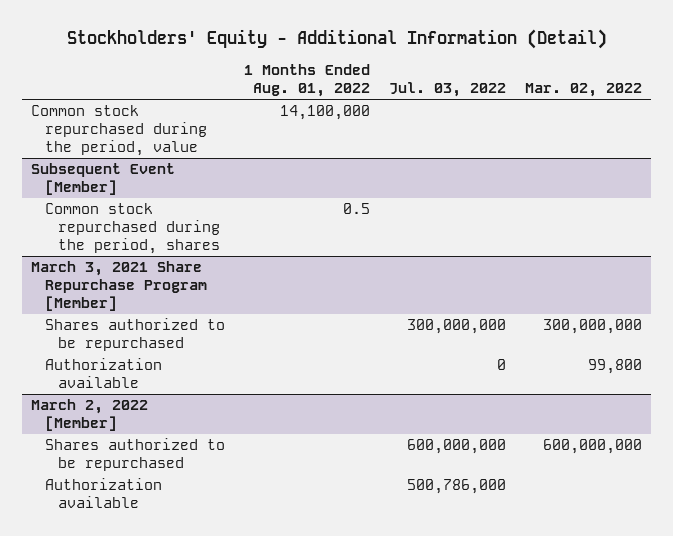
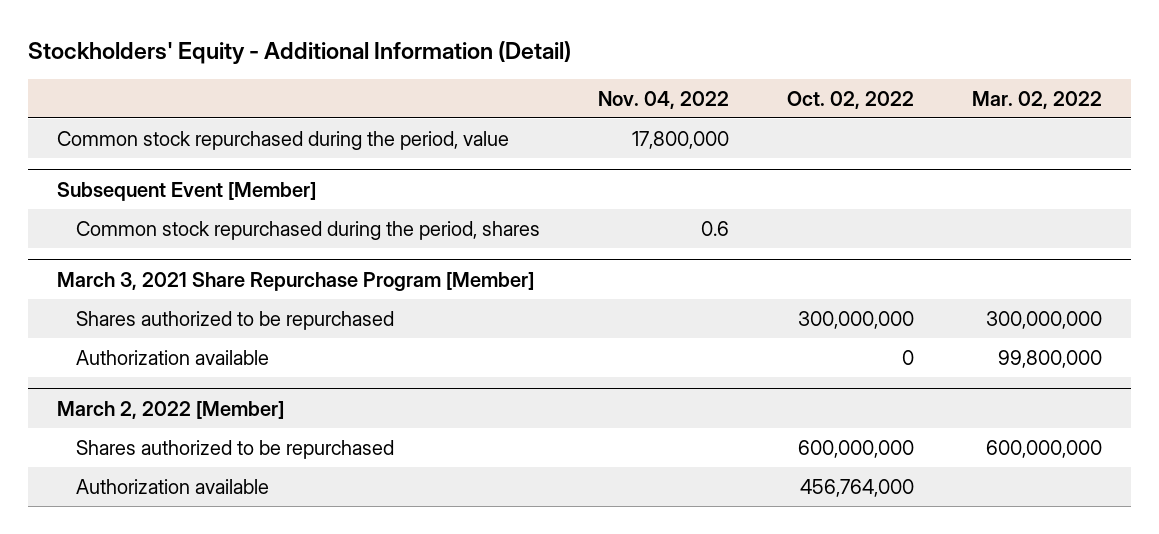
[243,64,370,98] 1 Months Ended Aug. 01, 2022 -> none
[388,82,506,98] Jul. 03, 2022 -> none
none -> [597,90,729,109] Nov. 04, 2022
none -> [786,90,914,109] Oct. 02, 2022
[587,359,642,375] 99,800 -> [998,349,1103,368] 99,800,000

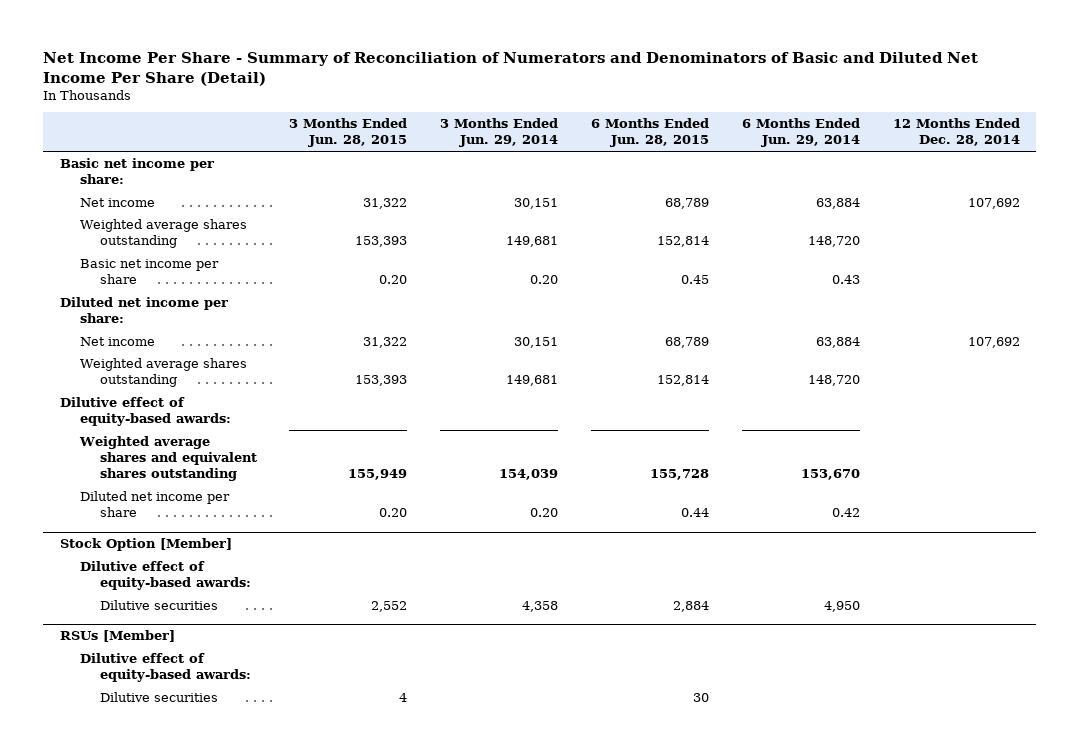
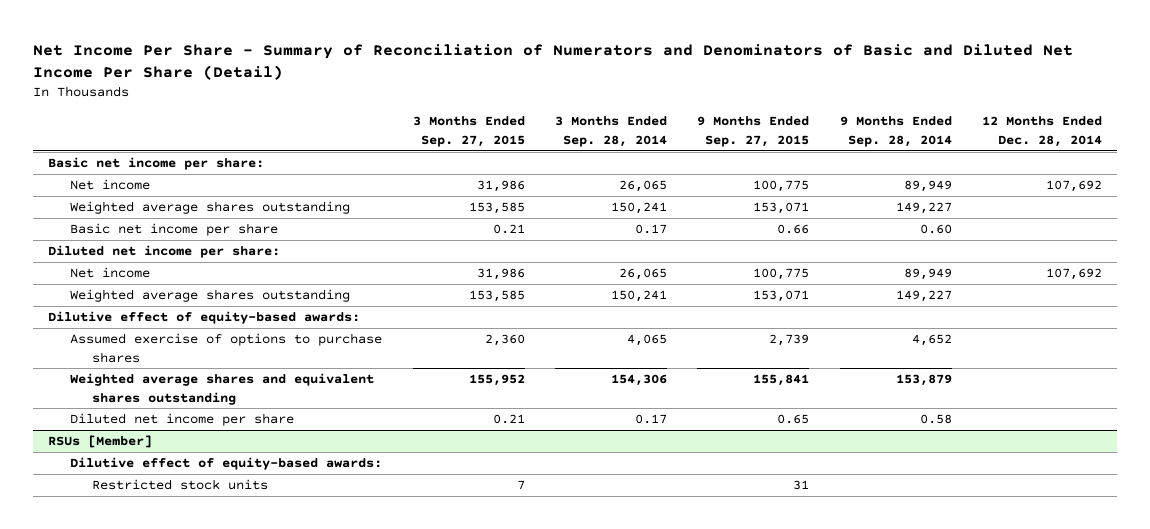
[289,118,408,148] 3 Months Ended Jun. 28, 2015 -> none
[440,118,559,148] 3 Months Ended Jun. 29, 2014 -> none
[590,118,709,148] 6 Months Ended Jun. 28, 2015 -> none
[741,118,860,148] 6 Months Ended Jun. 29, 2014 -> none
none -> [412,116,525,147] 3 Months Ended Sep. 27, 2015
none -> [554,116,667,147] 3 Months Ended Sep. 28, 2014
none -> [697,116,810,147] 9 Months Ended Sep. 27, 2015
none -> [839,116,952,147] 9 Months Ended Sep. 28, 2014
none -> [70,333,383,363] Assumed exercise of options to purchase shares
[59,537,232,551] Stock Option [Member] -> none
[79,560,251,591] Dilutive effect of equity-based awards: -> none
[99,599,218,610] Dilutive securities -> none
[99,691,218,702] Dilutive securities -> [92,479,269,491] Restricted stock units

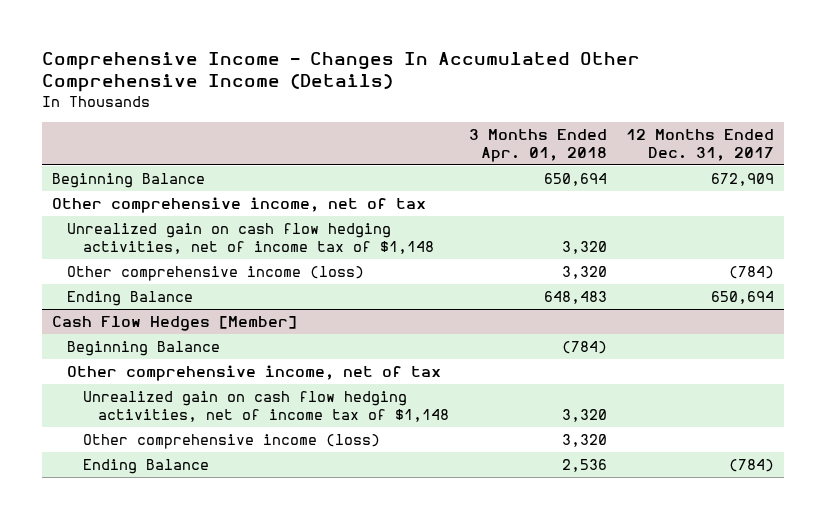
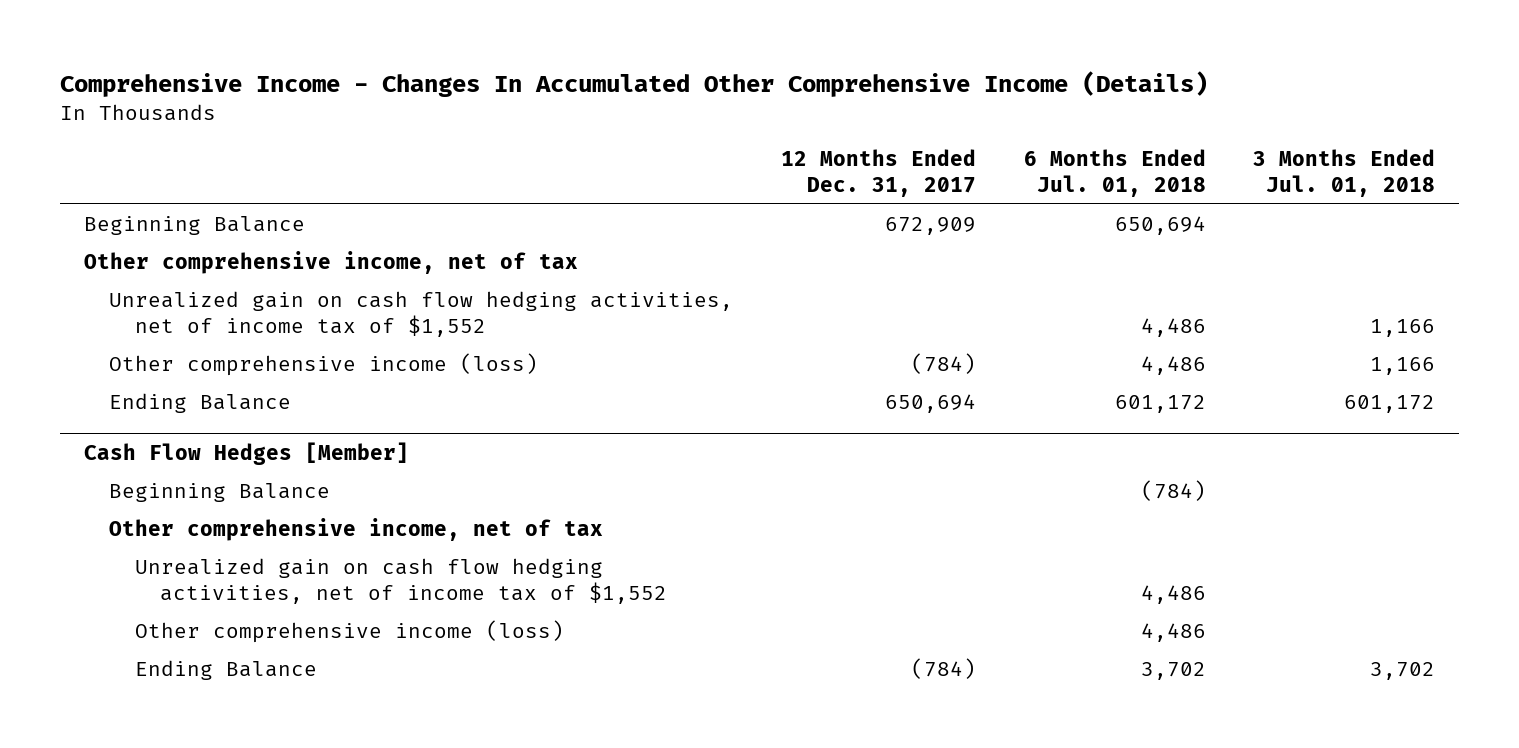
[468,129,607,162] 3 Months Ended Apr. 01, 2018 -> none
none -> [1023,149,1206,197] 6 Months Ended Jul. 01, 2018
none -> [1253,149,1436,197] 3 Months Ended Jul. 01, 2018
[67,223,434,254] Unrealized gain on cash flow hedging activities, net of income tax of $1,148 -> [109,291,734,337] Unrealized gain on cash flow hedging activities, net of income tax of $1,552
[82,391,449,422] Unrealized gain on cash flow hedging activities, net of income tax of $1,148 -> [134,558,668,604] Unrealized gain on cash flow hedging activities, net of income tax of $1,552

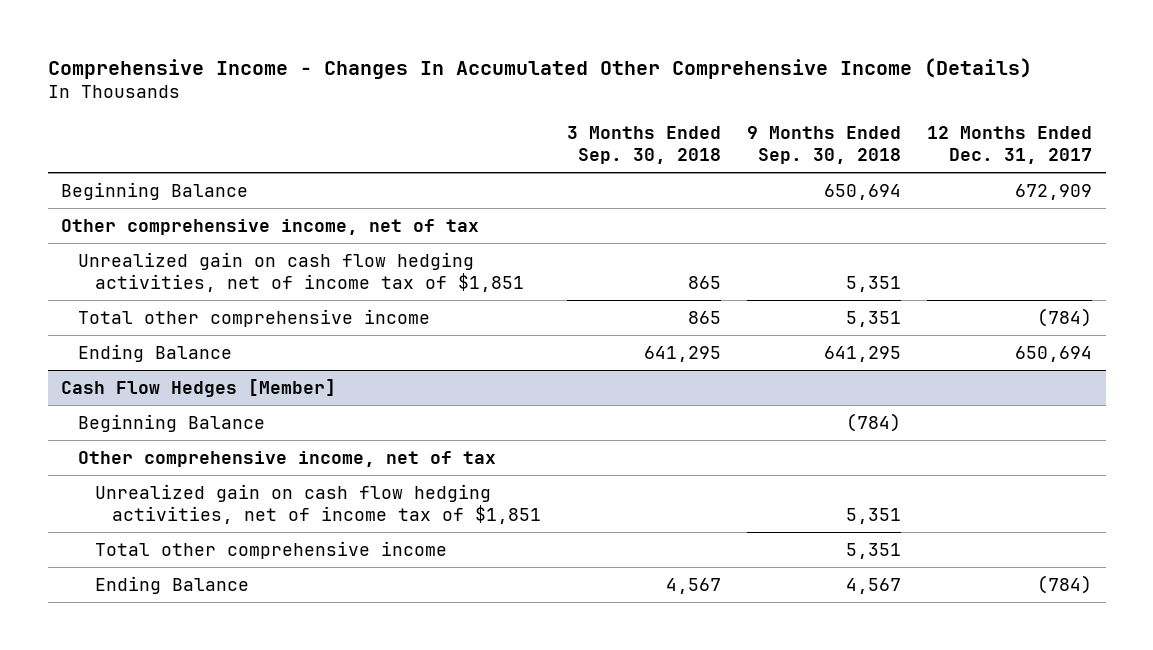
[1023,149,1206,197] 6 Months Ended Jul. 01, 2018 -> none
[1253,149,1436,197] 3 Months Ended Jul. 01, 2018 -> none
none -> [566,126,721,165] 3 Months Ended Sep. 30, 2018
none -> [747,126,902,165] 9 Months Ended Sep. 30, 2018
[109,291,734,337] Unrealized gain on cash flow hedging activities, net of income tax of $1,552 -> [77,251,524,292] Unrealized gain on cash flow hedging activities, net of income tax of $1,851
[109,353,539,377] Other comprehensive income (loss) -> [77,308,430,327] Total other comprehensive income
[134,558,668,604] Unrealized gain on cash flow hedging activities, net of income tax of $1,552 -> [94,483,541,524] Unrealized gain on cash flow hedging activities, net of income tax of $1,851
[134,620,564,644] Other comprehensive income (loss) -> [94,540,447,559] Total other comprehensive income

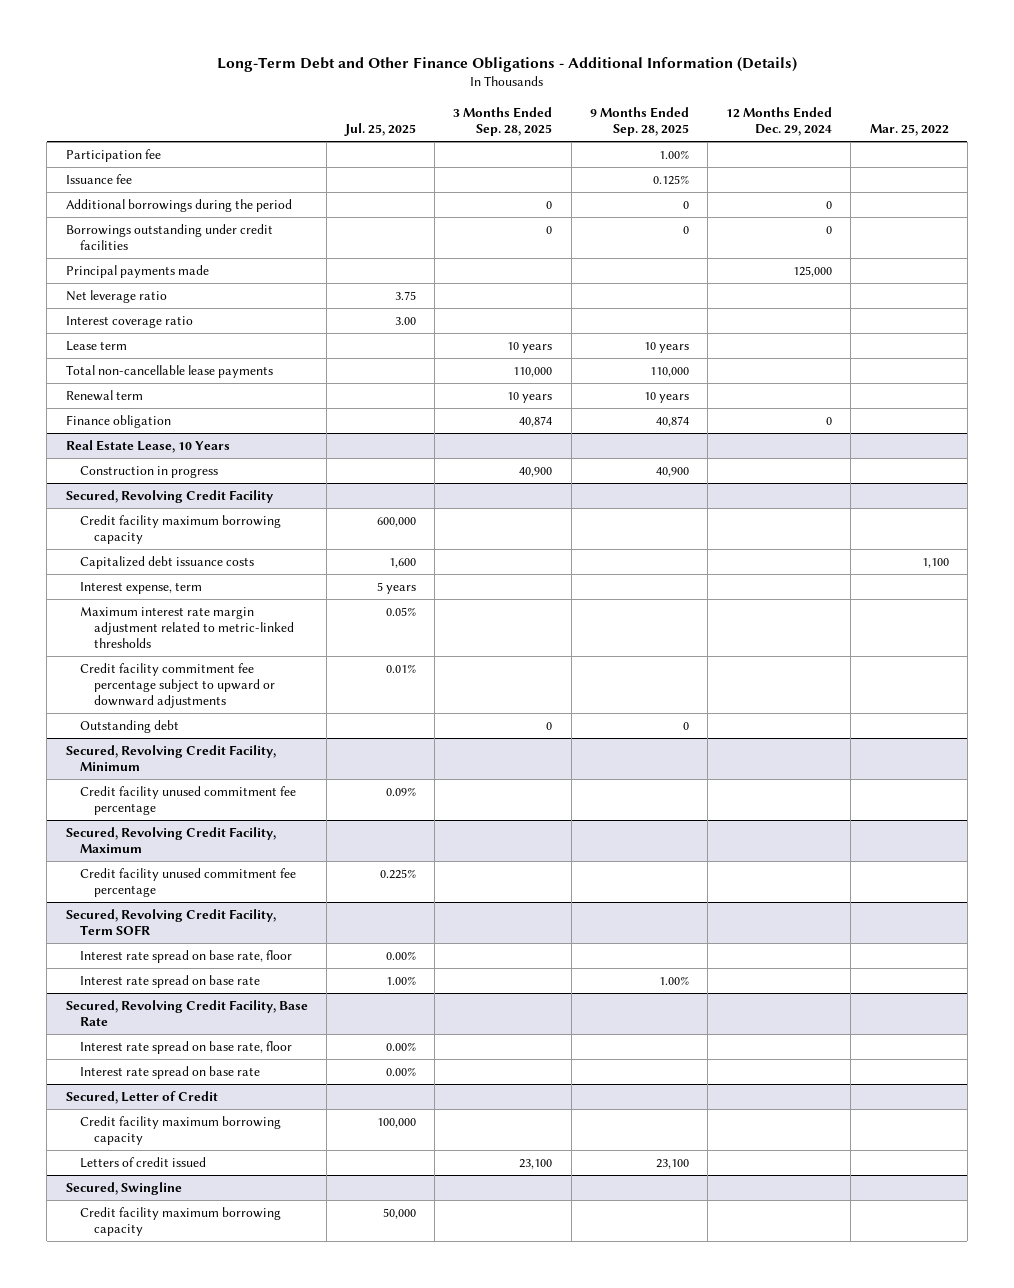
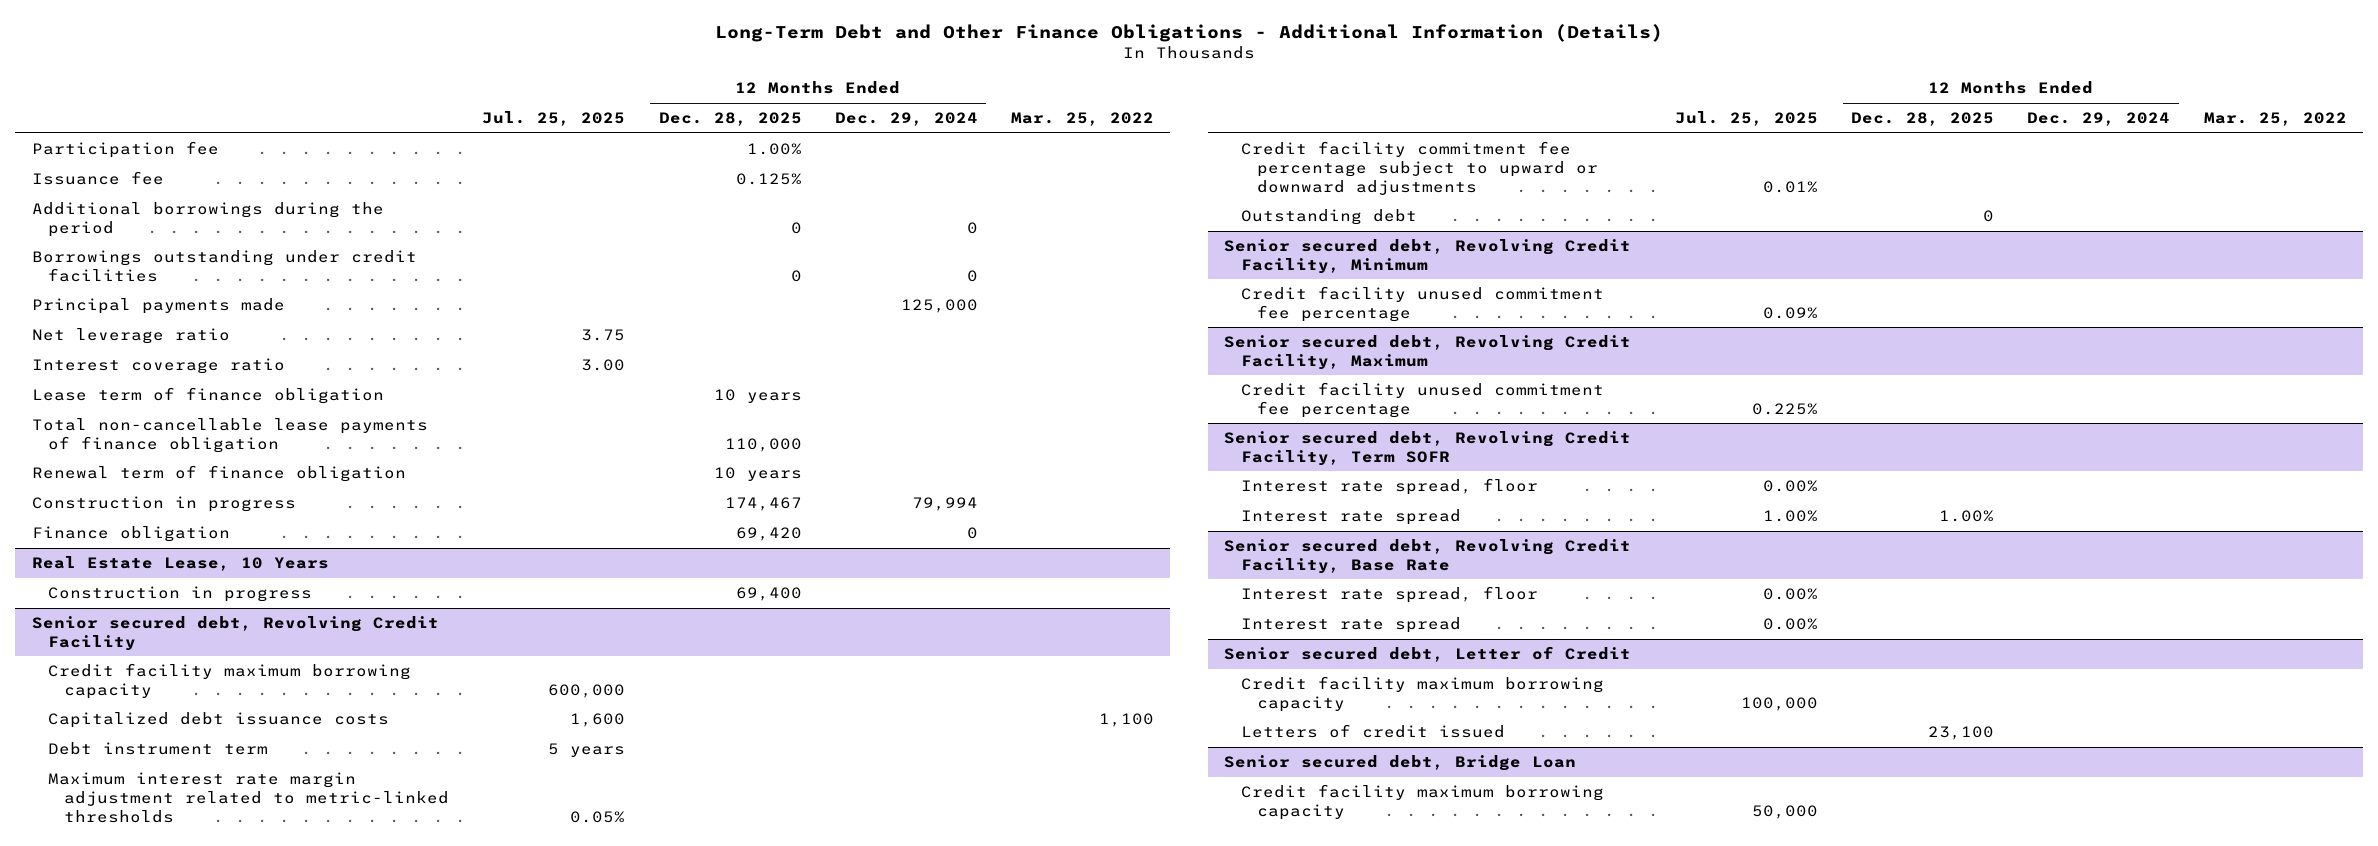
[453,107,553,136] 3 Months Ended Sep. 28, 2025 -> none
[589,107,689,136] 9 Months Ended Sep. 28, 2025 -> none
none -> [658,112,802,127] Dec. 28, 2025
[65,341,127,352] Lease term -> [31,387,384,405] Lease term of finance obligation
[65,365,273,379] Total non-cancellable lease payments -> [31,418,428,453] Total non-cancellable lease payments of finance obligation
[65,390,143,402] Renewal term -> [31,465,406,483] Renewal term of finance obligation
none -> [31,496,296,513] Construction in progress
[65,490,273,504] Secured, Revolving Credit Facility -> [31,616,439,651] Senior secured debt, Revolving Credit Facility
[79,582,202,595] Interest expense, term -> [47,742,268,756] Debt instrument term
[65,745,276,771] Secured, Revolving Credit Facility, Minimum -> [1224,239,1632,274] Senior secured debt, Revolving Credit Facility, Minimum
[65,827,276,853] Secured, Revolving Credit Facility, Maximum -> [1224,335,1632,370] Senior secured debt, Revolving Credit Facility, Maximum
[65,909,276,935] Secured, Revolving Credit Facility, Term SOFR -> [1224,431,1632,466] Senior secured debt, Revolving Credit Facility, Term SOFR
[79,950,292,964] Interest rate spread on base rate, floor -> [1240,478,1538,496] Interest rate spread, floor
[79,975,260,989] Interest rate spread on base rate -> [1240,509,1461,526] Interest rate spread
[65,1000,308,1026] Secured, Revolving Credit Facility, Base Rate -> [1224,539,1632,574] Senior secured debt, Revolving Credit Facility, Base Rate
[79,1041,292,1055] Interest rate spread on base rate, floor -> [1240,586,1538,604] Interest rate spread, floor
[79,1066,260,1080] Interest rate spread on base rate -> [1240,617,1461,634] Interest rate spread
[65,1091,218,1105] Secured, Letter of Credit -> [1224,646,1632,663] Senior secured debt, Letter of Credit
[65,1182,182,1196] Secured, Swingline -> [1224,755,1577,772] Senior secured debt, Bridge Loan

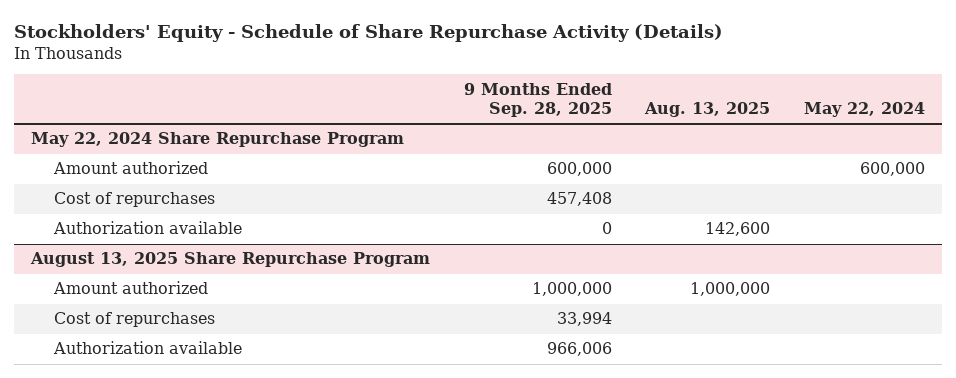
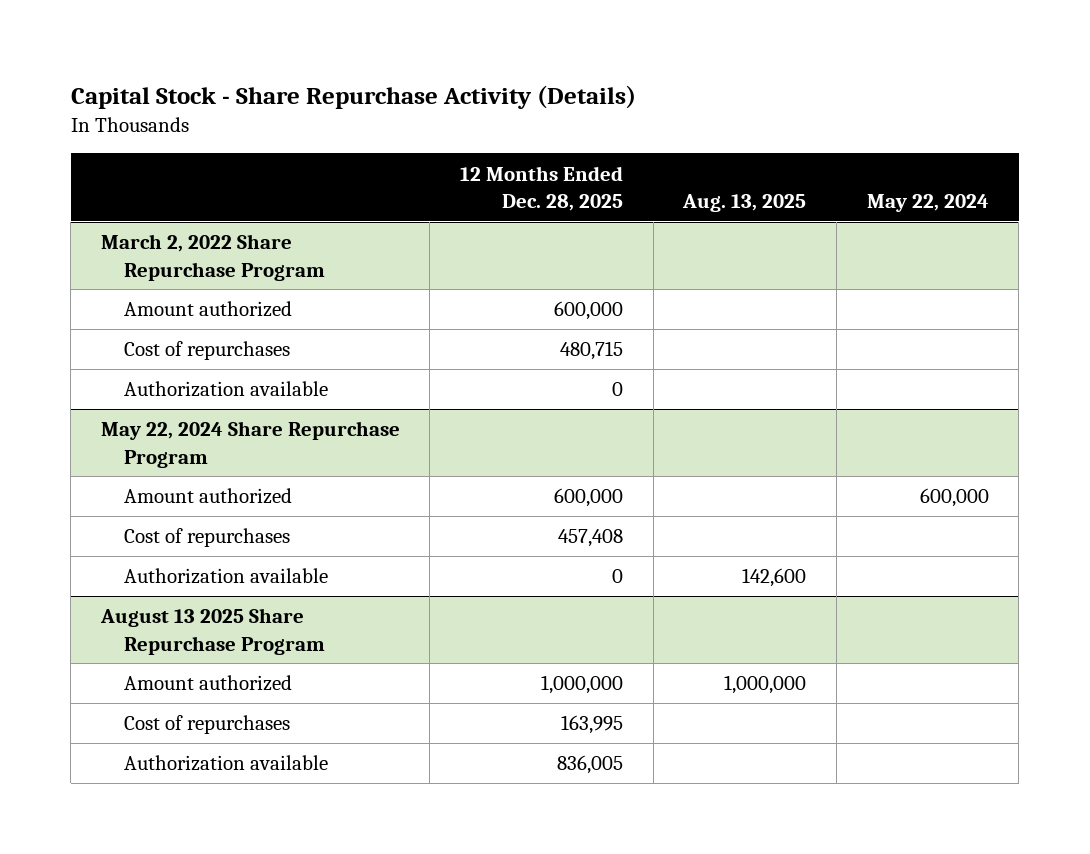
[14,24,724,43] Stockholders' Equity - Schedule of Share Repurchase Activity (Details) -> [70,84,636,109] Capital Stock - Share Repurchase Activity (Details)
[463,82,612,118] 9 Months Ended Sep. 28, 2025 -> none
none -> [460,165,624,211] 12 Months Ended Dec. 28, 2025
none -> [100,234,325,281] March 2, 2022 Share Repurchase Program
none -> [123,301,292,318] Amount authorized
none -> [123,341,290,361] Cost of repurchases
none -> [123,381,328,398] Authorization available
[30,252,431,268] August 13, 2025 Share Repurchase Program -> [99,608,325,655] August 13 2025 Share Repurchase Program

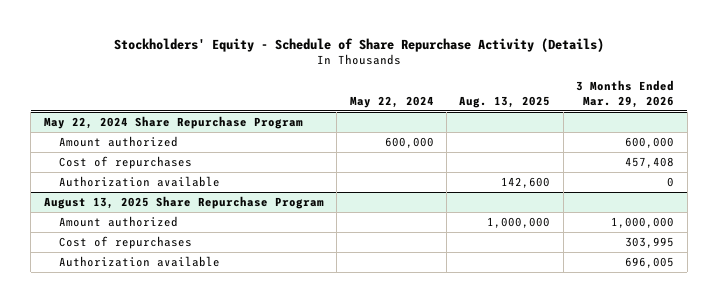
[70,84,636,109] Capital Stock - Share Repurchase Activity (Details) -> [114,37,605,52] Stockholders' Equity - Schedule of Share Repurchase Activity (Details)
[460,165,624,211] 12 Months Ended Dec. 28, 2025 -> none
none -> [576,79,675,108] 3 Months Ended Mar. 29, 2026
[100,234,325,281] March 2, 2022 Share Repurchase Program -> none
[123,301,292,318] Amount authorized -> none
[123,341,290,361] Cost of repurchases -> none
[123,381,328,398] Authorization available -> none
[99,608,325,655] August 13 2025 Share Repurchase Program -> [43,196,324,210] August 13, 2025 Share Repurchase Program

